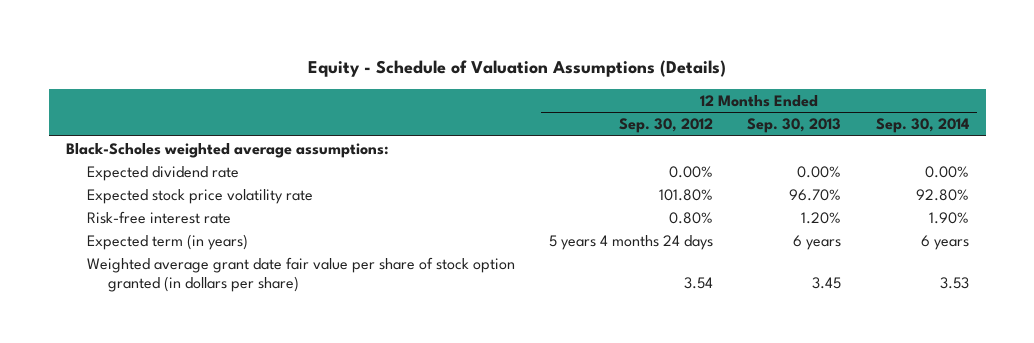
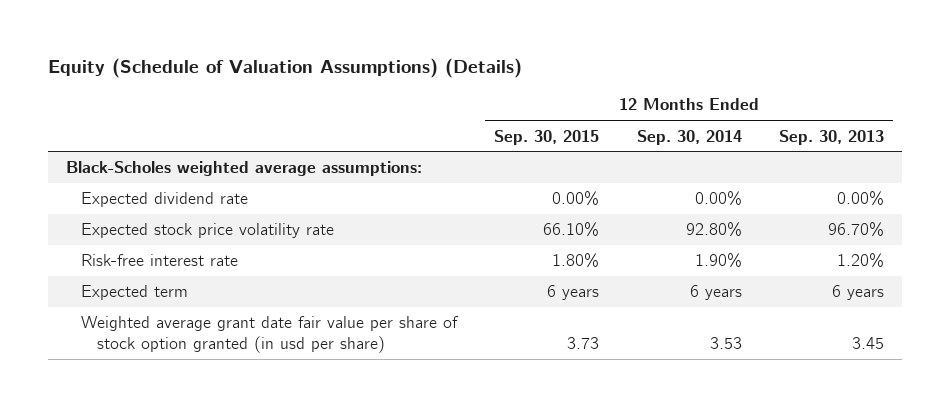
[308,60,727,78] Equity - Schedule of Valuation Assumptions (Details) -> [47,57,522,78] Equity (Schedule of Valuation Assumptions) (Details)
[619,118,714,134] Sep. 30, 2012 -> none
none -> [494,129,600,145] Sep. 30, 2015
[87,233,249,250] Expected term (in years) -> [81,285,189,301] Expected term
[87,256,516,292] Weighted average grant date fair value per share of stock option granted (in dollars per share) -> [81,316,460,354] Weighted average grant date fair value per share of stock option granted (in usd per share)

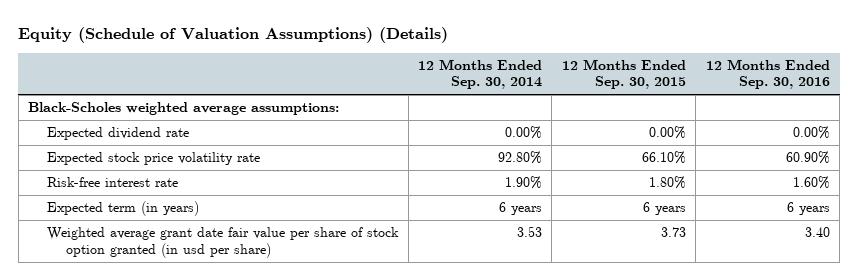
[778,129,884,145] Sep. 30, 2013 -> none
none -> [705,58,830,90] 12 Months Ended Sep. 30, 2016
[81,285,189,301] Expected term -> [47,201,200,217] Expected term (in years)

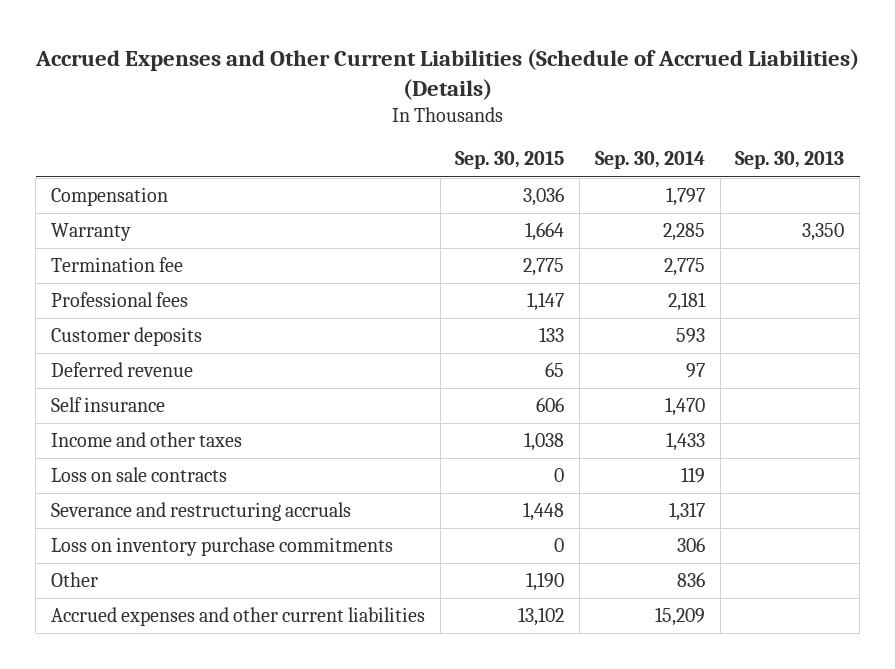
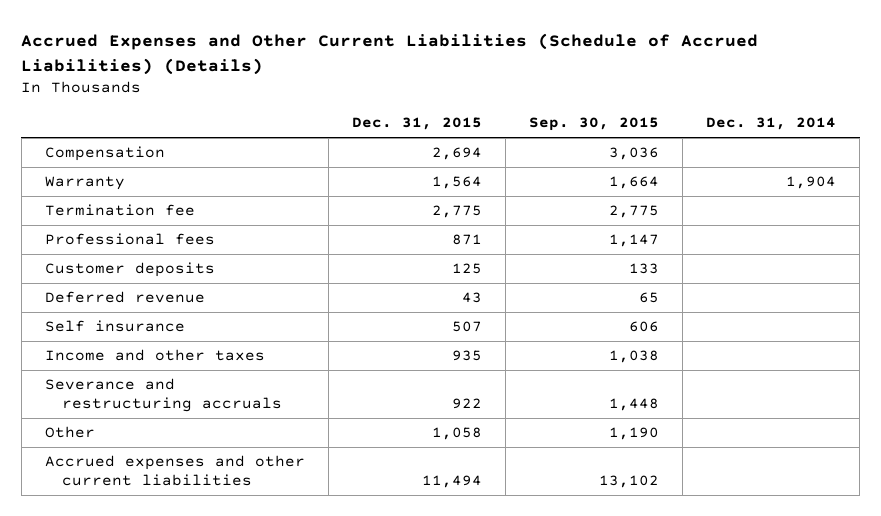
[594,151,705,170] Sep. 30, 2014 -> none
[735,151,845,170] Sep. 30, 2013 -> none
none -> [352,117,483,131] Dec. 31, 2015
none -> [706,117,837,131] Dec. 31, 2014
[50,467,227,483] Loss on sale contracts -> none
[50,537,393,557] Loss on inventory purchase commitments -> none

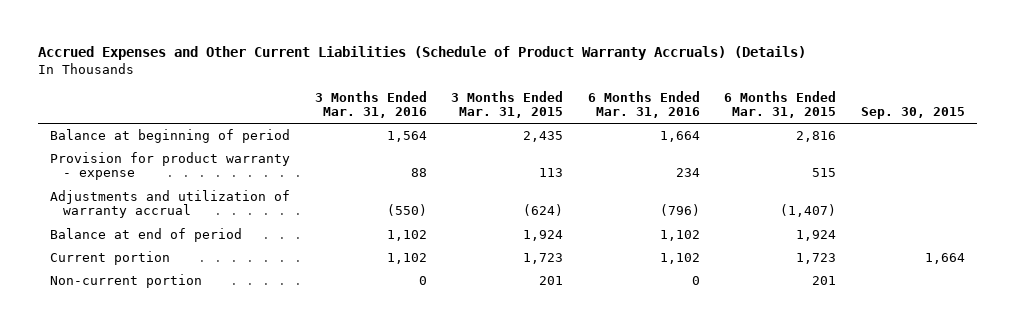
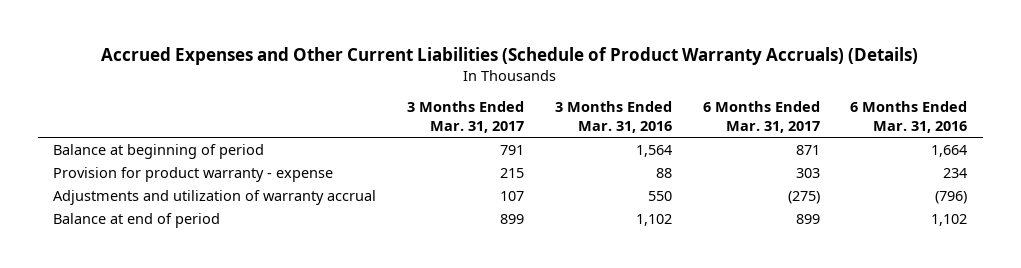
[451,90,564,119] 3 Months Ended Mar. 31, 2015 -> none
[724,90,837,119] 6 Months Ended Mar. 31, 2015 -> none
[860,107,965,120] Sep. 30, 2015 -> none
none -> [407,101,525,134] 3 Months Ended Mar. 31, 2017
none -> [702,101,820,134] 6 Months Ended Mar. 31, 2017
[386,204,427,217] (550) -> [647,190,672,201] 550
[50,251,171,266] Current portion -> none
[50,274,203,289] Non-current portion -> none

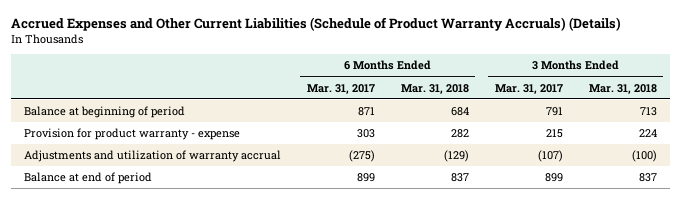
[554,101,672,134] 3 Months Ended Mar. 31, 2016 -> none
[850,101,968,134] 6 Months Ended Mar. 31, 2016 -> none
none -> [400,83,469,94] Mar. 31, 2018
none -> [588,83,657,94] Mar. 31, 2018
[500,190,525,201] 107 -> [537,150,563,163] (107)

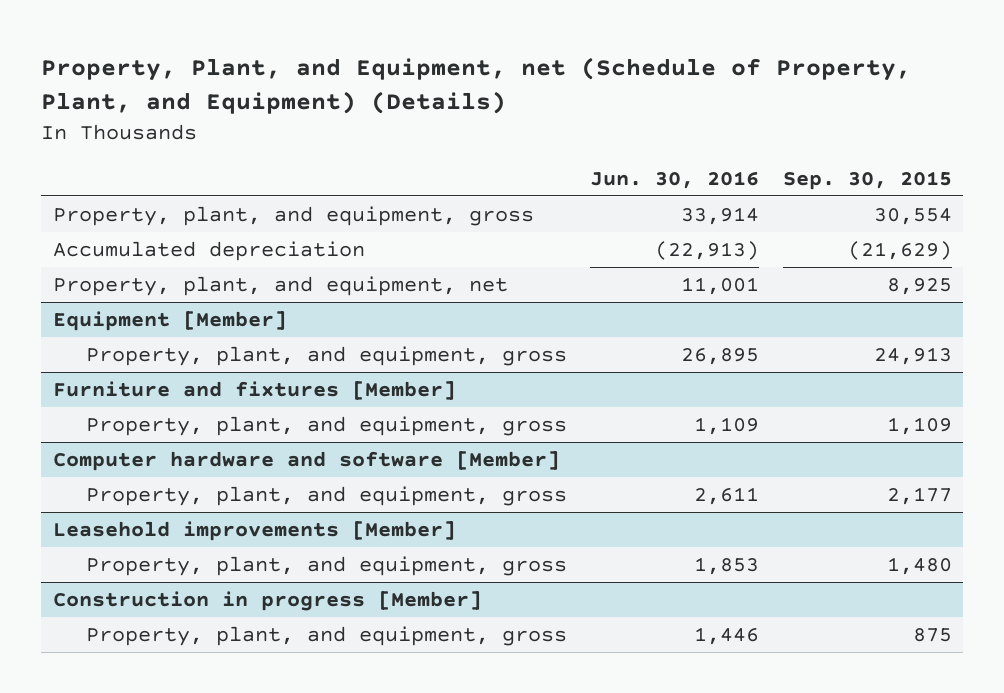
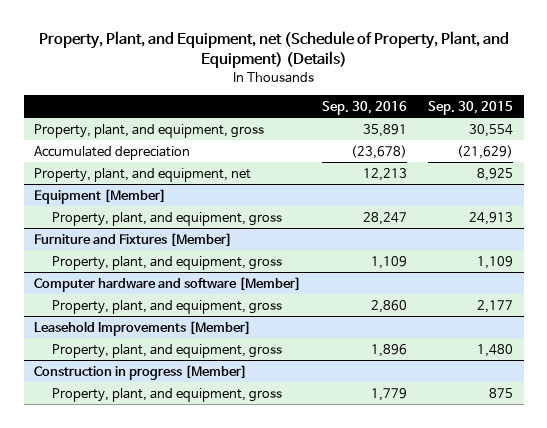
[590,170,760,189] Jun. 30, 2016 -> none
none -> [322,101,408,116] Sep. 30, 2016
[52,381,456,401] Furniture and fixtures [Member] -> [34,232,233,247] Furniture and Fixtures [Member]
[52,521,456,542] Leasehold improvements [Member] -> [34,320,252,336] Leasehold Improvements [Member]

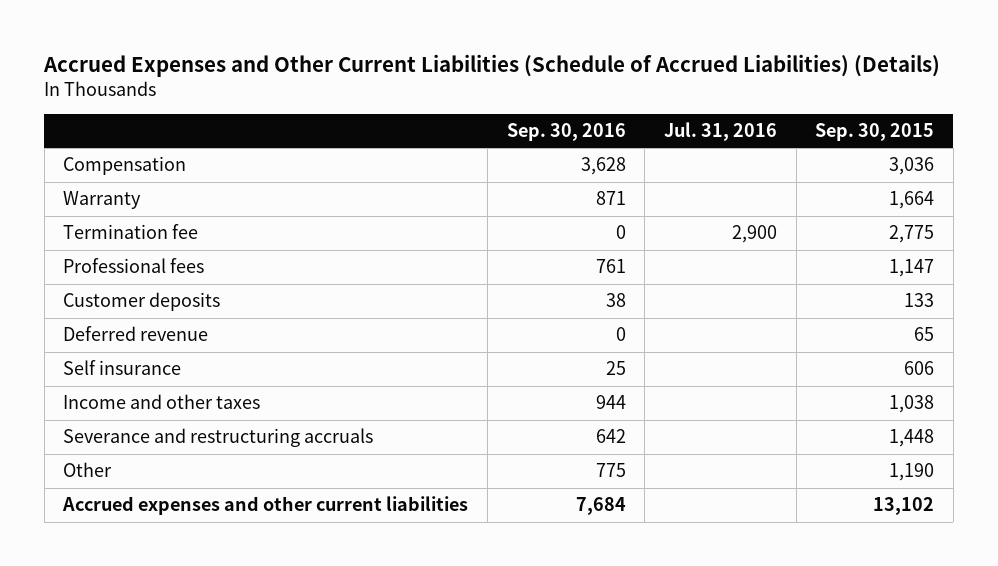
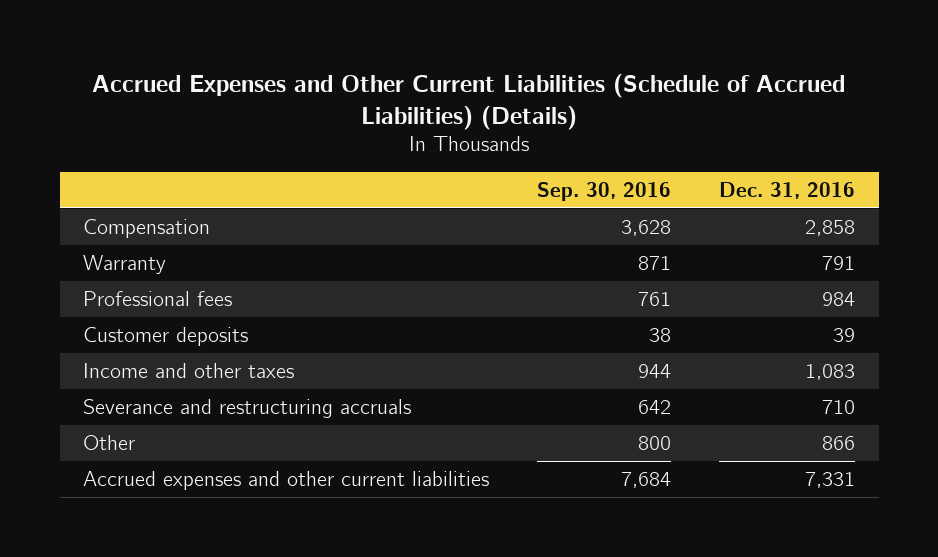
[663,121,777,141] Jul. 31, 2016 -> none
[815,122,935,141] Sep. 30, 2015 -> none
none -> [718,182,855,200] Dec. 31, 2016
[63,224,199,240] Termination fee -> none
[63,326,209,342] Deferred revenue -> none
[63,360,182,376] Self insurance -> none
[595,463,626,478] 775 -> [638,436,672,451] 800

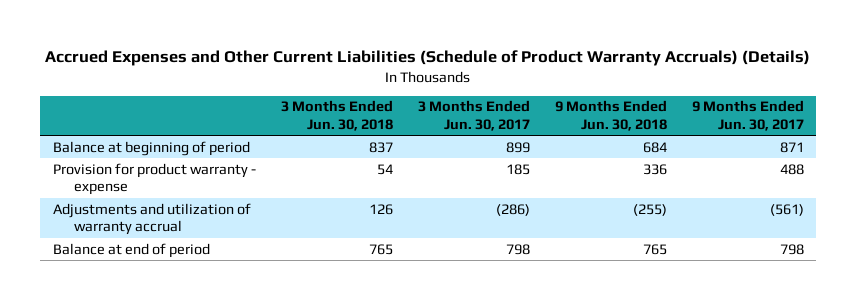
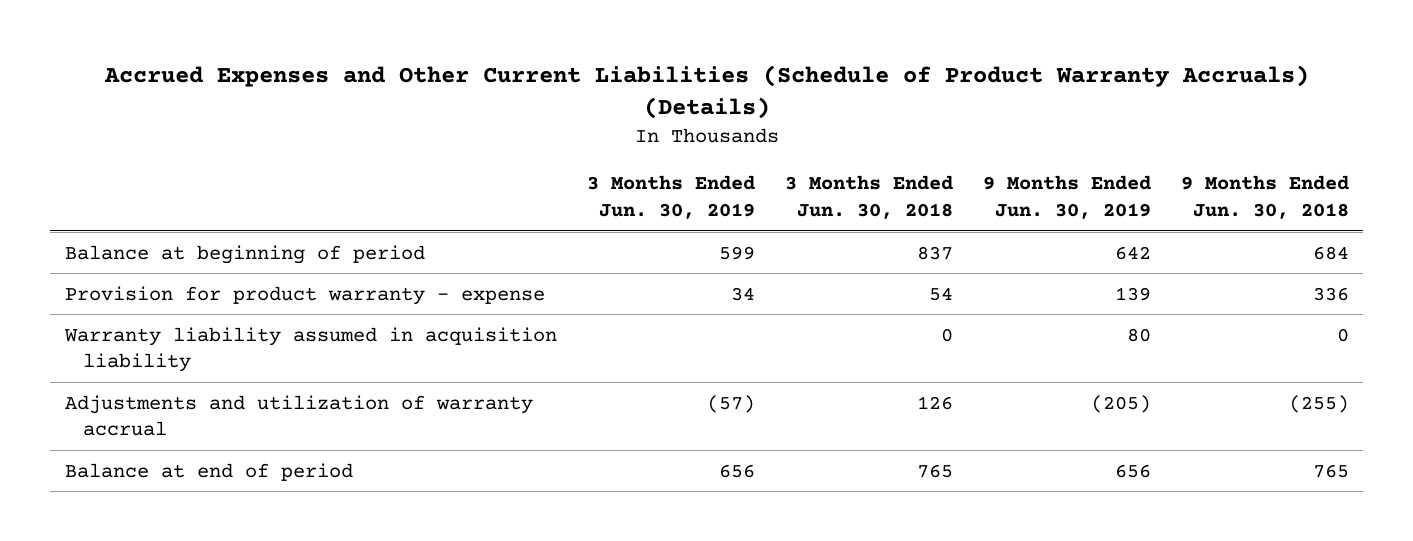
[417,100,530,132] 3 Months Ended Jun. 30, 2017 -> none
[691,100,804,132] 9 Months Ended Jun. 30, 2017 -> none
none -> [586,175,755,219] 3 Months Ended Jun. 30, 2019
none -> [982,175,1151,219] 9 Months Ended Jun. 30, 2019
none -> [63,326,557,373] Warranty liability assumed in acquisition liability

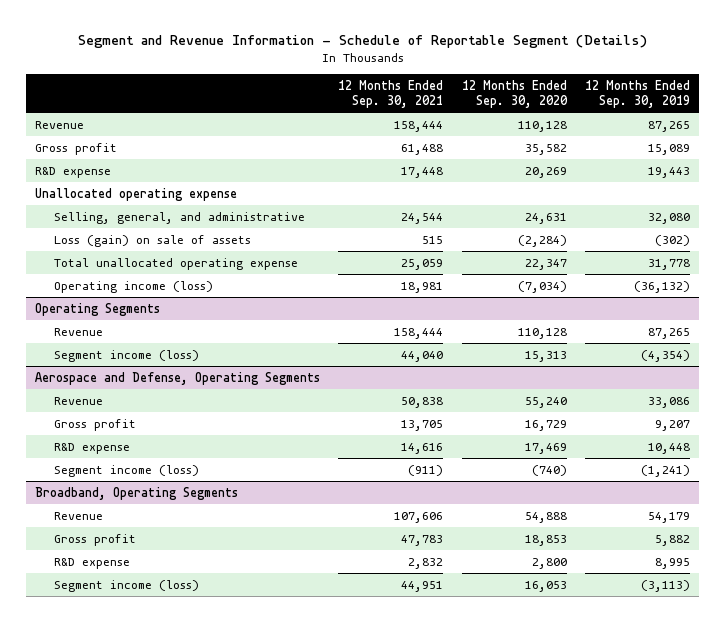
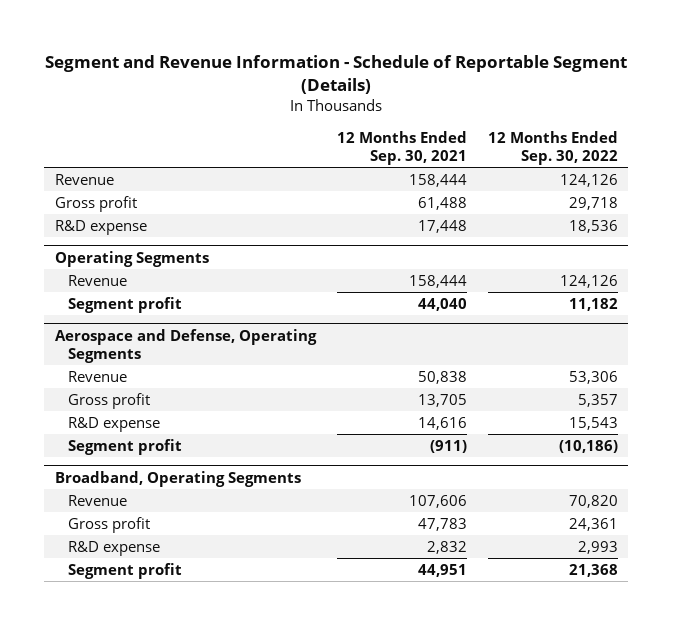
[461,79,568,109] 12 Months Ended Sep. 30, 2020 -> none
[585,79,691,109] 12 Months Ended Sep. 30, 2019 -> none
none -> [487,131,618,166] 12 Months Ended Sep. 30, 2022
[34,187,237,201] Unallocated operating expense -> none
[53,211,305,224] Selling, general, and administrative -> none
[53,234,251,247] Loss (gain) on sale of assets -> none
[53,257,298,270] Total unallocated operating expense -> none
[53,280,213,293] Operating income (loss) -> none
[53,349,199,362] Segment income (loss) -> [68,297,183,314] Segment profit
[53,464,199,477] Segment income (loss) -> [68,439,183,456] Segment profit
[53,579,199,592] Segment income (loss) -> [68,563,183,580] Segment profit

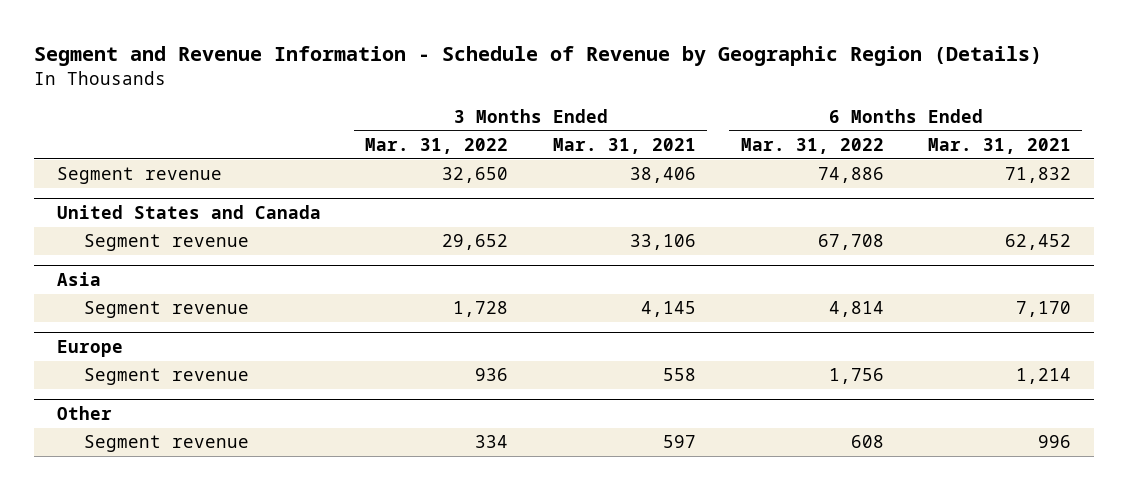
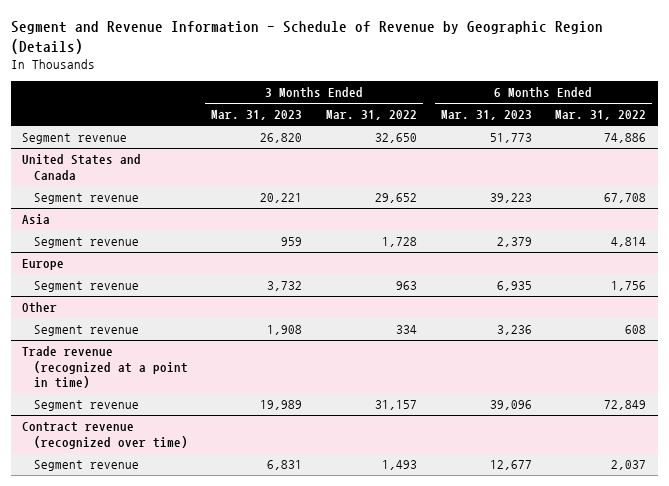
[552,137,696,154] Mar. 31, 2021 -> none
[928,137,1072,154] Mar. 31, 2021 -> none
none -> [211,110,303,121] Mar. 31, 2023
none -> [440,110,532,121] Mar. 31, 2023
[475,368,509,382] 936 -> [395,281,417,291] 963
none -> [22,346,188,389] Trade revenue (recognized at a point in time)
none -> [33,400,139,412] Segment revenue
none -> [22,422,188,449] Contract revenue (recognized over time)
none -> [33,460,139,472] Segment revenue

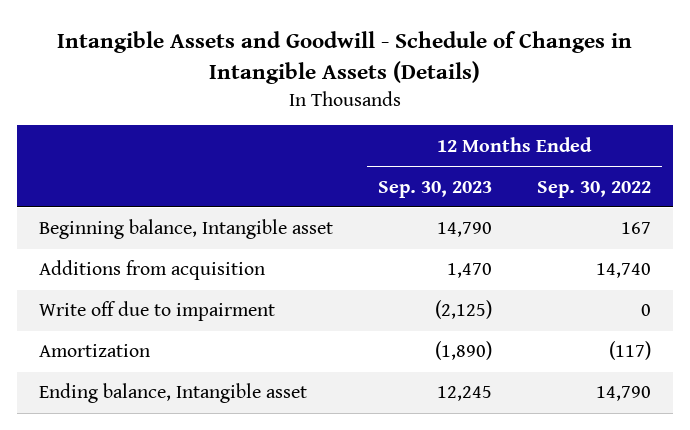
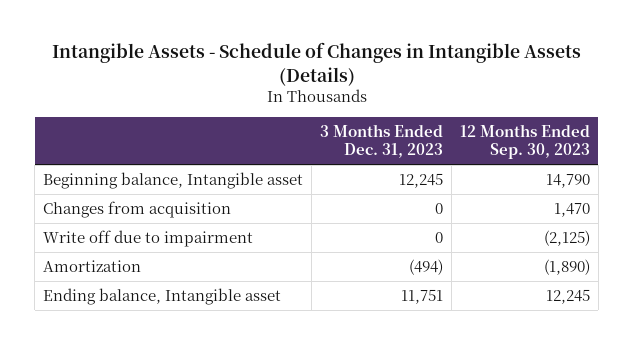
[56,30,632,84] Intangible Assets and Goodwill - Schedule of Changes in Intangible Assets (Details) -> [51,42,581,86] Intangible Assets - Schedule of Changes in Intangible Assets (Details)
[536,180,651,198] Sep. 30, 2022 -> none
none -> [320,124,444,159] 3 Months Ended Dec. 31, 2023
[39,260,266,281] Additions from acquisition -> [43,200,232,218] Changes from acquisition

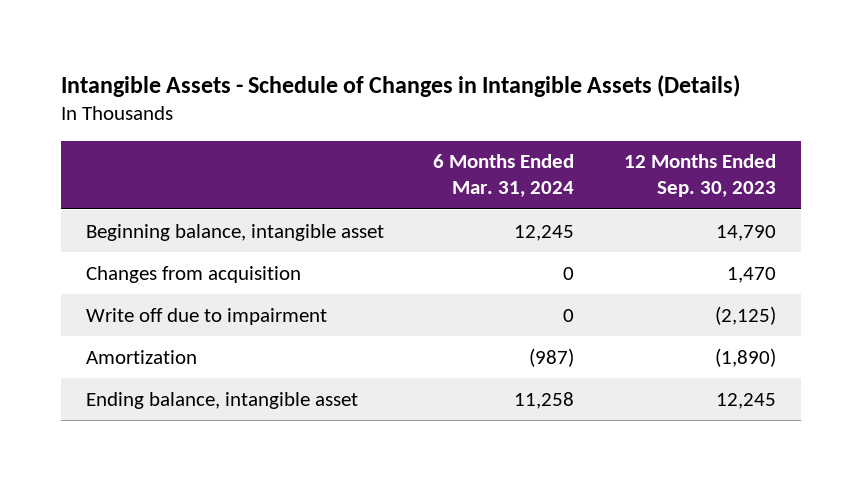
[320,124,444,159] 3 Months Ended Dec. 31, 2023 -> none
none -> [433,154,575,198] 6 Months Ended Mar. 31, 2024
[43,171,304,189] Beginning balance, Intangible asset -> [85,223,384,241] Beginning balance, intangible asset
[43,287,282,305] Ending balance, Intangible asset -> [85,391,358,409] Ending balance, intangible asset

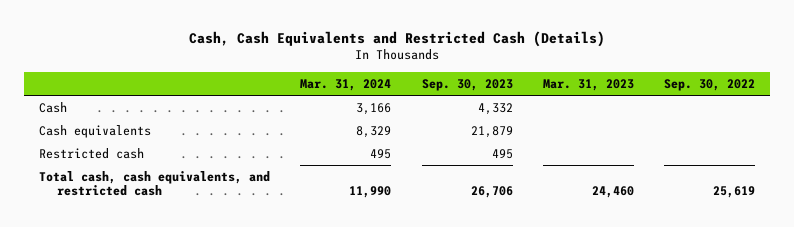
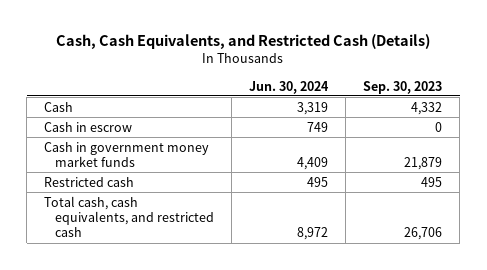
[189,30,606,47] Cash, Cash Equivalents and Restricted Cash (Details) -> [56,34,431,50] Cash, Cash Equivalents, and Restricted Cash (Details)
[300,78,392,91] Mar. 31, 2024 -> none
[542,78,634,91] Mar. 31, 2023 -> none
[664,78,756,91] Sep. 30, 2022 -> none
none -> [249,80,330,94] Jun. 30, 2024
none -> [44,121,133,132] Cash in escrow
[38,125,151,139] Cash equivalents -> [44,141,210,167] Cash in government money market funds

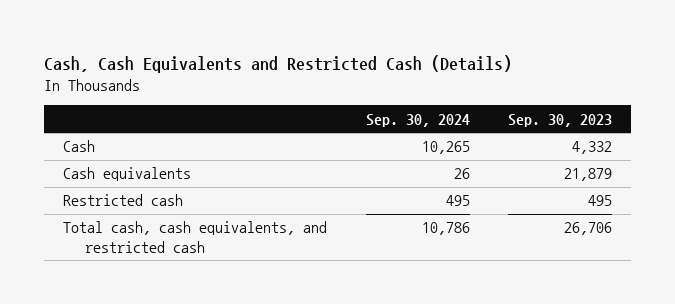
[56,34,431,50] Cash, Cash Equivalents, and Restricted Cash (Details) -> [44,54,513,73] Cash, Cash Equivalents and Restricted Cash (Details)
[249,80,330,94] Jun. 30, 2024 -> none
none -> [365,113,470,127] Sep. 30, 2024
[44,121,133,132] Cash in escrow -> none
[44,141,210,167] Cash in government money market funds -> [63,167,192,182] Cash equivalents

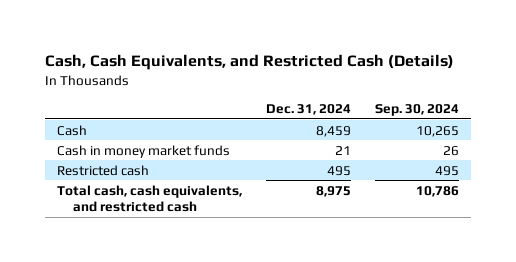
[44,54,513,73] Cash, Cash Equivalents and Restricted Cash (Details) -> [44,54,454,71] Cash, Cash Equivalents, and Restricted Cash (Details)
[507,113,612,127] Sep. 30, 2023 -> none
none -> [265,104,351,116] Dec. 31, 2024
[63,167,192,182] Cash equivalents -> [56,144,230,158] Cash in money market funds

